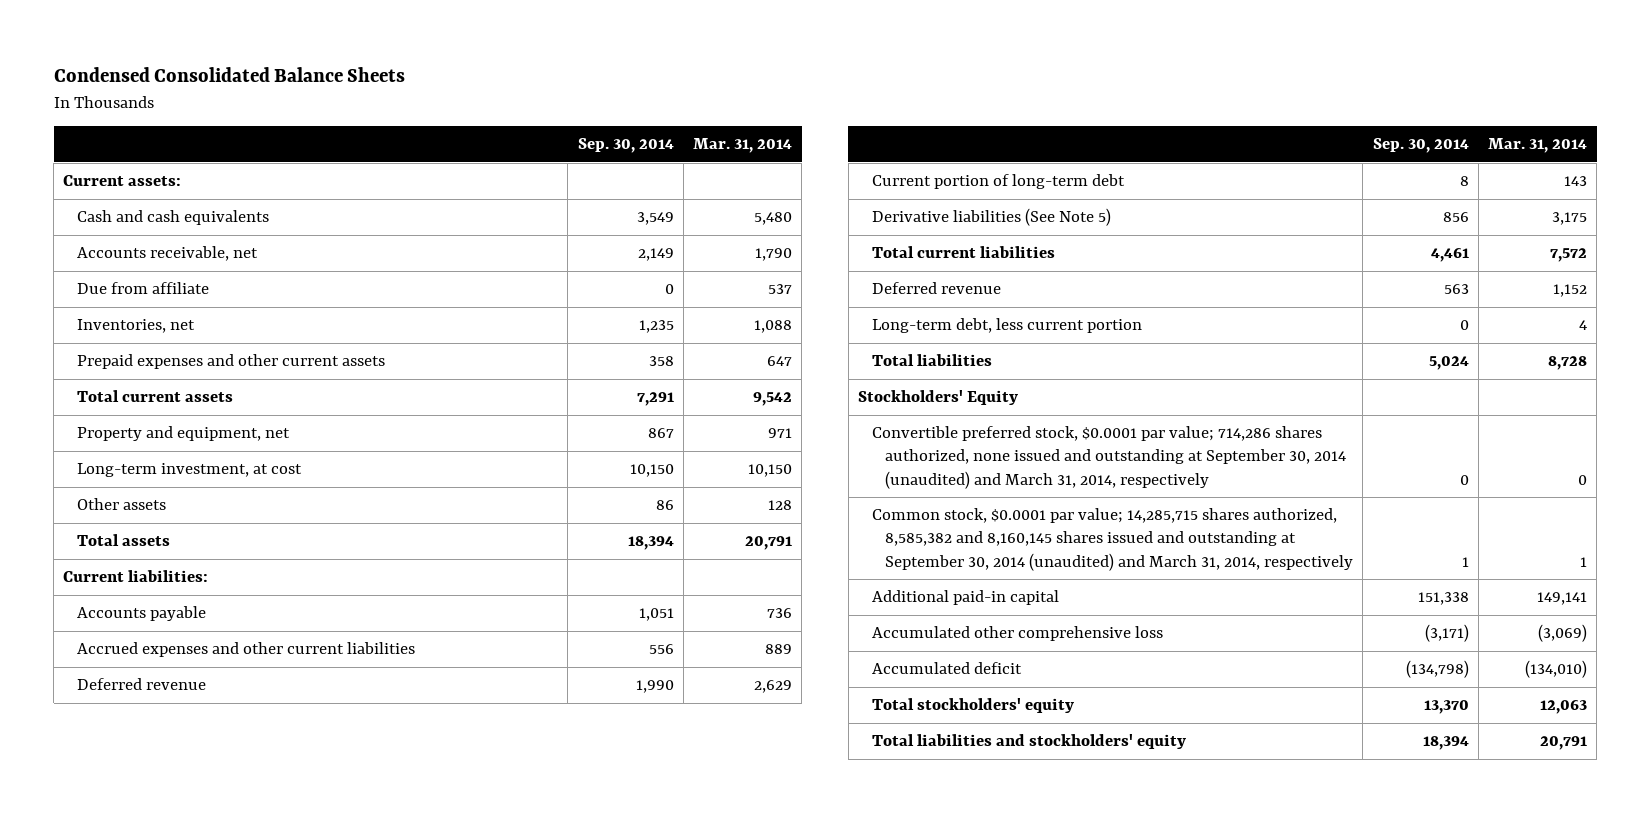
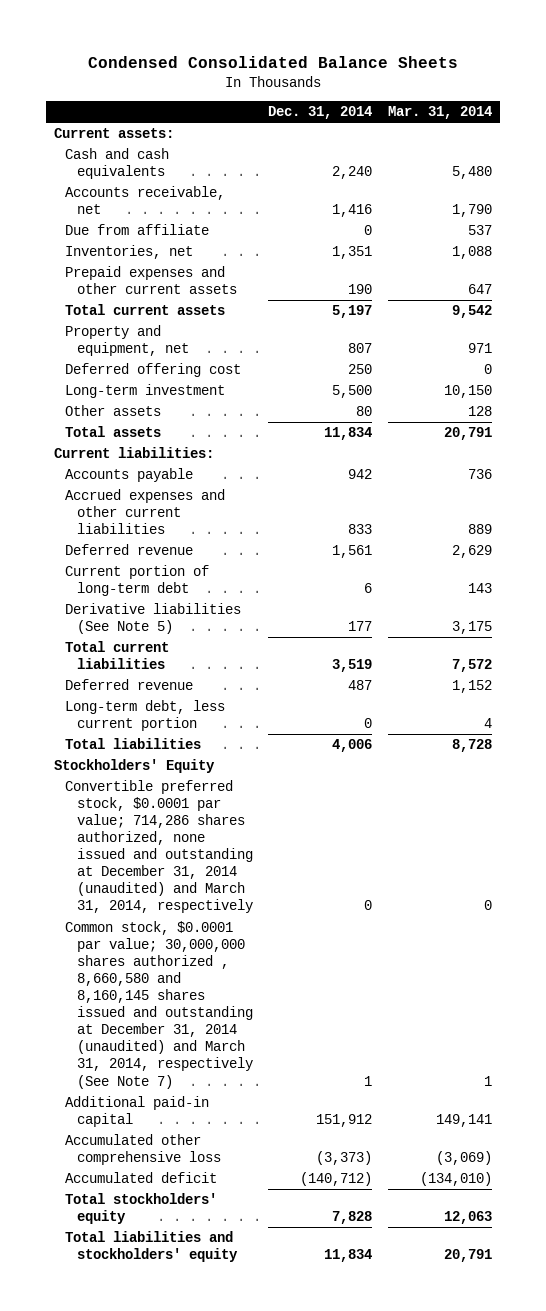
[577,138,674,154] Sep. 30, 2014 -> none
none -> [268,105,373,119] Dec. 31, 2014
none -> [65,363,242,378] Deferred offering cost
[76,463,302,478] Long-term investment, at cost -> [65,384,226,399] Long-term investment
[871,426,1347,489] Convertible preferred stock, $0.0001 par value; 714,286 shares authorized, none issued and outstanding at September 30, 2014 (unaudited) and March 31, 2014, respectively -> [65,780,253,914] Convertible preferred stock, $0.0001 par value; 714,286 shares authorized, none issued and outstanding at December 31, 2014 (unaudited) and March 31, 2014, respectively
[871,508,1354,571] Common stock, $0.0001 par value; 14,285,715 shares authorized, 8,585,382 and 8,160,145 shares issued and outstanding at September 30, 2014 (unaudited) and March 31, 2014, respectively -> [65,921,253,1089] Common stock, $0.0001 par value; 30,000,000 shares authorized , 8,660,580 and 8,160,145 shares issued and outstanding at December 31, 2014 (unaudited) and March 31, 2014, respectively (See Note 7)

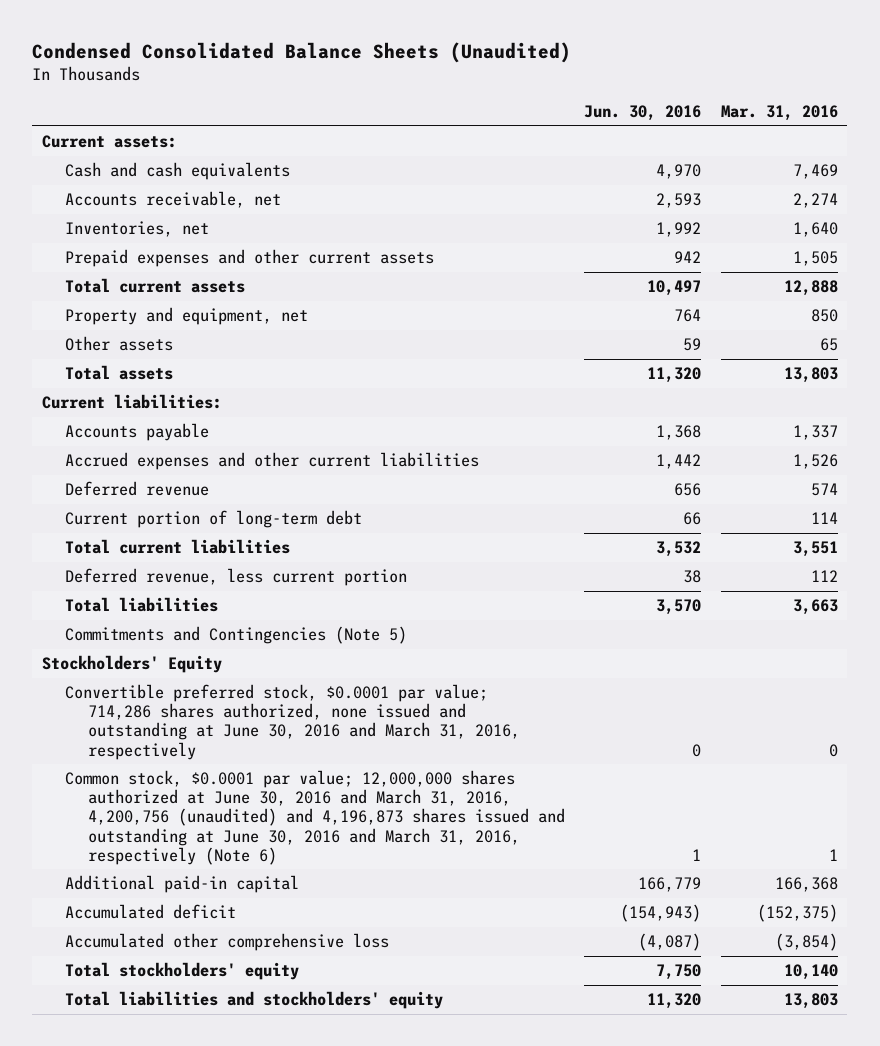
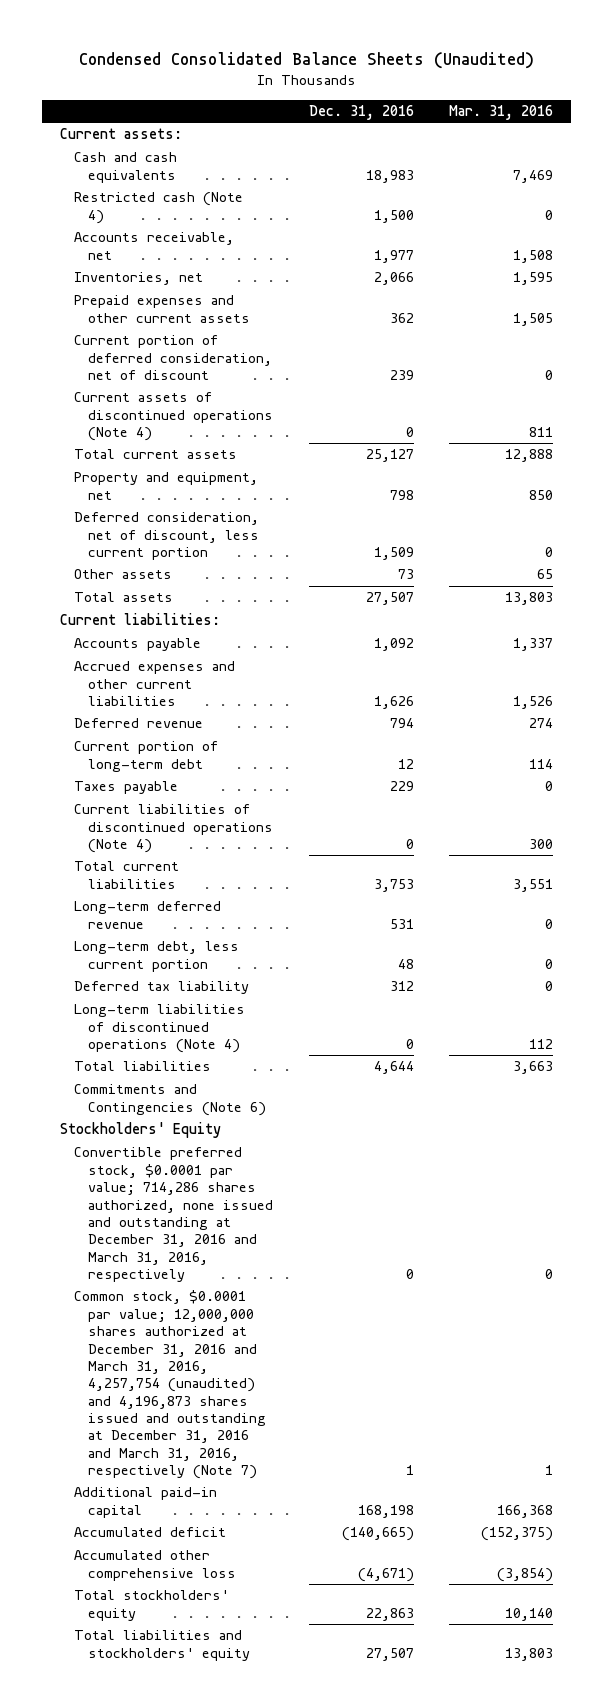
[584,104,702,121] Jun. 30, 2016 -> none
none -> [308,104,414,120] Dec. 31, 2016
none -> [74,192,244,224] Restricted cash (Note 4)
[792,193,838,209] 2,274 -> [513,249,554,263] 1,508
[792,222,838,238] 1,640 -> [513,272,554,286] 1,595
none -> [74,335,273,381] Current portion of deferred consideration, net of discount
none -> [74,392,274,442] Current assets of discontinued operations (Note 4)
none -> [74,512,260,561] Deferred consideration, net of discount, less current portion
[810,483,838,497] 574 -> [529,718,554,729] 274
none -> [74,781,179,795] Taxes payable
none -> [74,804,274,854] Current liabilities of discontinued operations (Note 4)
[65,568,408,587] Deferred revenue, less current portion -> [74,901,222,929] Long-term deferred revenue
[810,570,838,583] 112 -> [545,918,554,929] 0
none -> [74,941,240,972] Long-term debt, less current portion
none -> [74,981,250,995] Deferred tax liability
none -> [74,1004,246,1054] Long-term liabilities of discontinued operations (Note 4)
[65,626,408,645] Commitments and Contingencies (Note 5) -> [74,1084,267,1116] Commitments and Contingencies (Note 6)
[65,684,521,760] Convertible preferred stock, $0.0001 par value; 714,286 shares authorized, none issued and outstanding at June 30, 2016 and March 31, 2016, respectively -> [74,1147,274,1282] Convertible preferred stock, $0.0001 par value; 714,286 shares authorized, none issued and outstanding at December 31, 2016 and March 31, 2016, respectively
[65,770,566,865] Common stock, $0.0001 par value; 12,000,000 shares authorized at June 30, 2016 and March 31, 2016, 4,200,756 (unaudited) and 4,196,873 shares issued and outstanding at June 30, 2016 and March 31, 2016, respectively (Note 6) -> [74,1290,267,1479] Common stock, $0.0001 par value; 12,000,000 shares authorized at December 31, 2016 and March 31, 2016, 4,257,754 (unaudited) and 4,196,873 shares issued and outstanding at December 31, 2016 and March 31, 2016, respectively (Note 7)

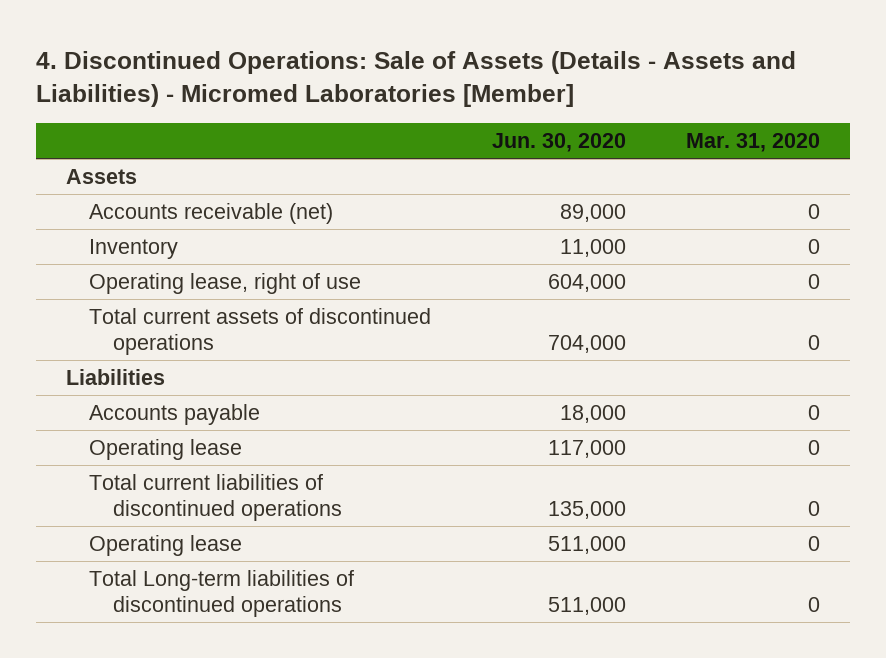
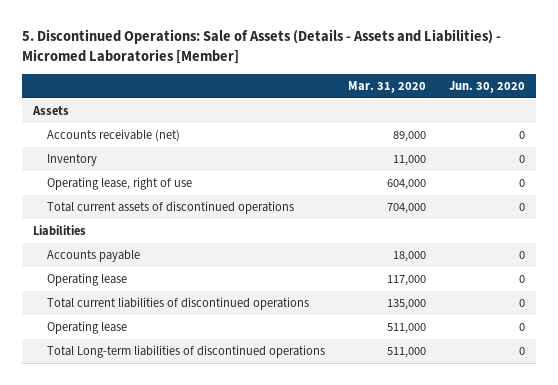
[35,50,796,107] 4. Discontinued Operations: Sale of Assets (Details - Assets and Liabilities) - Micromed Laboratories [Member] -> [21,29,501,65] 5. Discontinued Operations: Sale of Assets (Details - Assets and Liabilities) - Micromed Laboratories [Member]
[559,203,626,222] 89,000 -> [518,131,525,140] 0
[807,203,820,219] 0 -> [393,131,427,143] 89,000
[559,238,626,257] 11,000 -> [518,155,525,164] 0
[807,238,820,254] 0 -> [393,155,427,167] 11,000
[547,273,626,292] 604,000 -> [518,179,525,188] 0
[807,273,820,289] 0 -> [387,179,427,191] 604,000
[547,334,626,353] 704,000 -> [518,203,525,212] 0
[807,334,820,350] 0 -> [387,203,427,215] 704,000
[559,404,626,423] 18,000 -> [518,251,525,260] 0
[807,404,820,420] 0 -> [393,251,427,263] 18,000
[547,439,626,458] 117,000 -> [518,275,525,284] 0
[807,439,820,455] 0 -> [387,275,427,287] 117,000
[547,500,626,519] 135,000 -> [518,299,525,308] 0
[807,500,820,516] 0 -> [387,299,427,311] 135,000
[547,535,626,554] 511,000 -> [518,323,525,332] 0
[807,535,820,551] 0 -> [387,323,427,335] 511,000
[547,596,626,615] 511,000 -> [518,347,525,356] 0
[807,596,820,612] 0 -> [387,347,427,359] 511,000

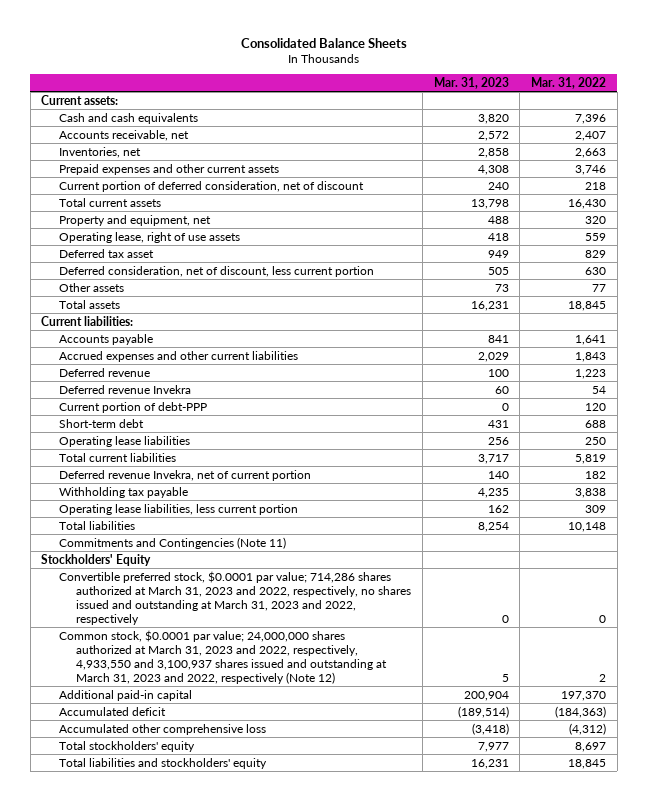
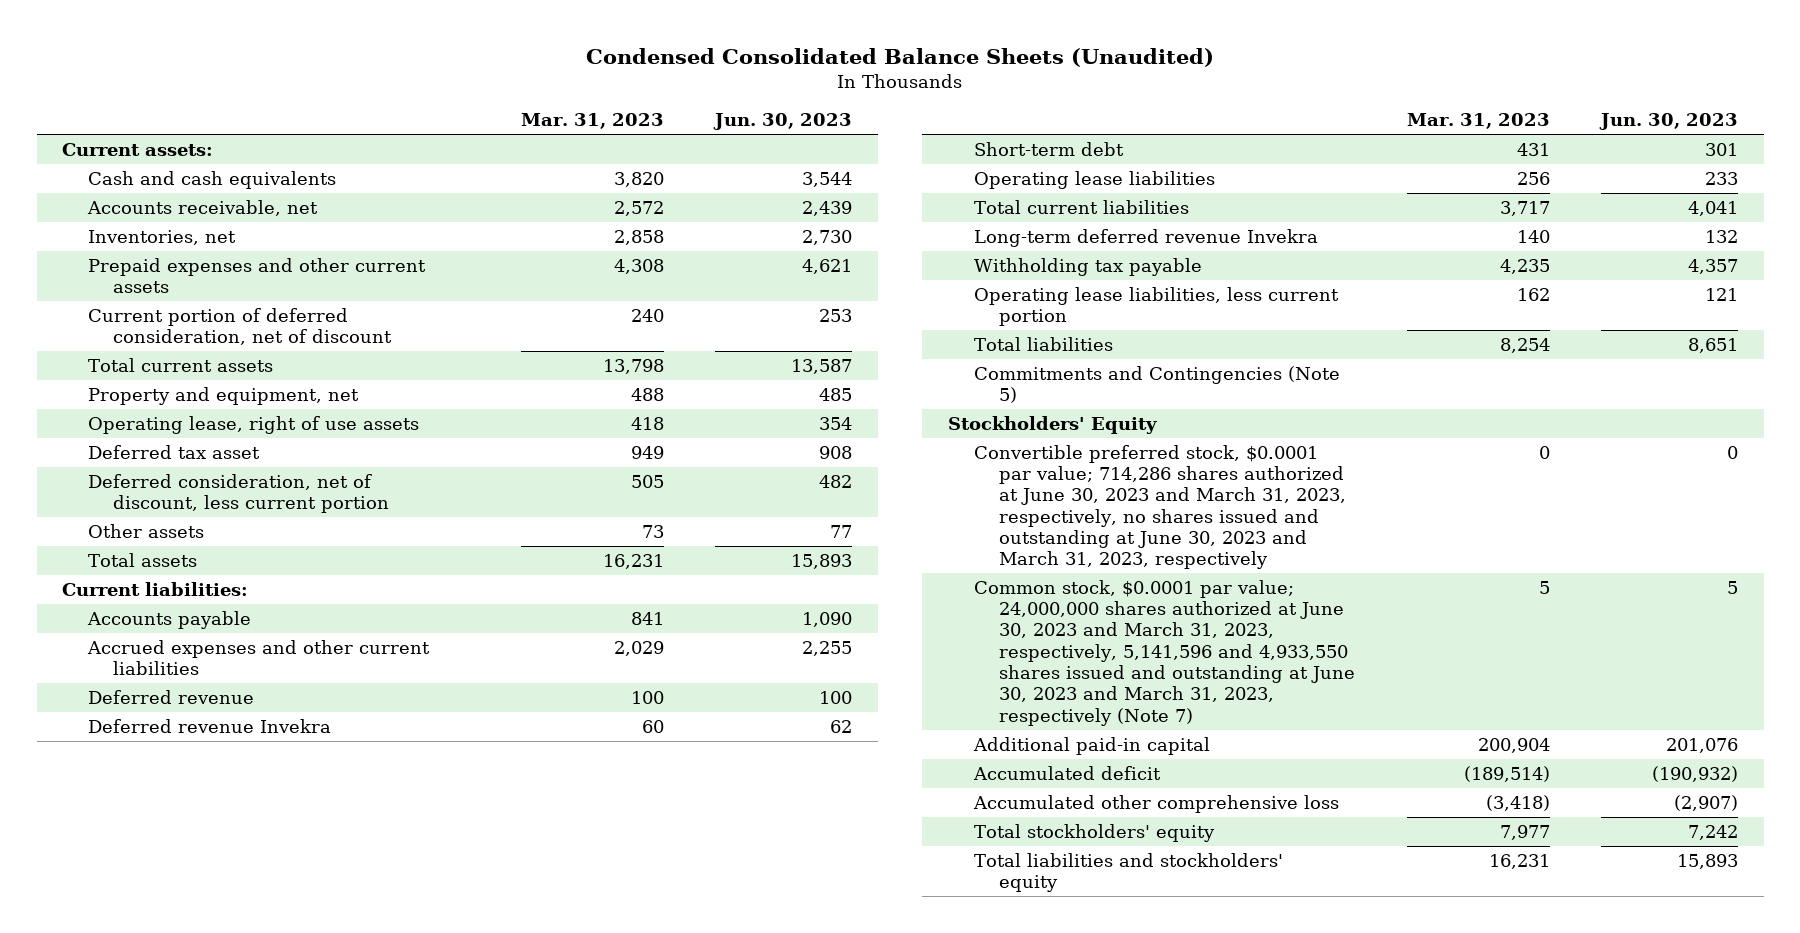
[240,37,407,48] Consolidated Balance Sheets -> [586,48,1215,68] Condensed Consolidated Balance Sheets (Unaudited)
[531,76,607,89] Mar. 31, 2022 -> none
none -> [713,113,853,131] Jun. 30, 2023
[58,401,207,413] Current portion of debt-PPP -> none
[58,469,311,481] Deferred revenue Invekra, net of current portion -> [973,228,1318,247] Long-term deferred revenue Invekra
[58,536,286,549] Commitments and Contingencies (Note 11) -> [973,365,1340,404] Commitments and Contingencies (Note 5)
[58,570,412,625] Convertible preferred stock, $0.0001 par value; 714,286 shares authorized at March 31, 2023 and 2022, respectively, no shares issued and outstanding at March 31, 2023 and 2022, respectively -> [973,444,1347,570] Convertible preferred stock, $0.0001 par value; 714,286 shares authorized at June 30, 2023 and March 31, 2023, respectively, no shares issued and outstanding at June 30, 2023 and March 31, 2023, respectively
[58,629,388,684] Common stock, $0.0001 par value; 24,000,000 shares authorized at March 31, 2023 and 2022, respectively, 4,933,550 and 3,100,937 shares issued and outstanding at March 31, 2023 and 2022, respectively (Note 12) -> [973,579,1356,726] Common stock, $0.0001 par value; 24,000,000 shares authorized at June 30, 2023 and March 31, 2023, respectively, 5,141,596 and 4,933,550 shares issued and outstanding at June 30, 2023 and March 31, 2023, respectively (Note 7)

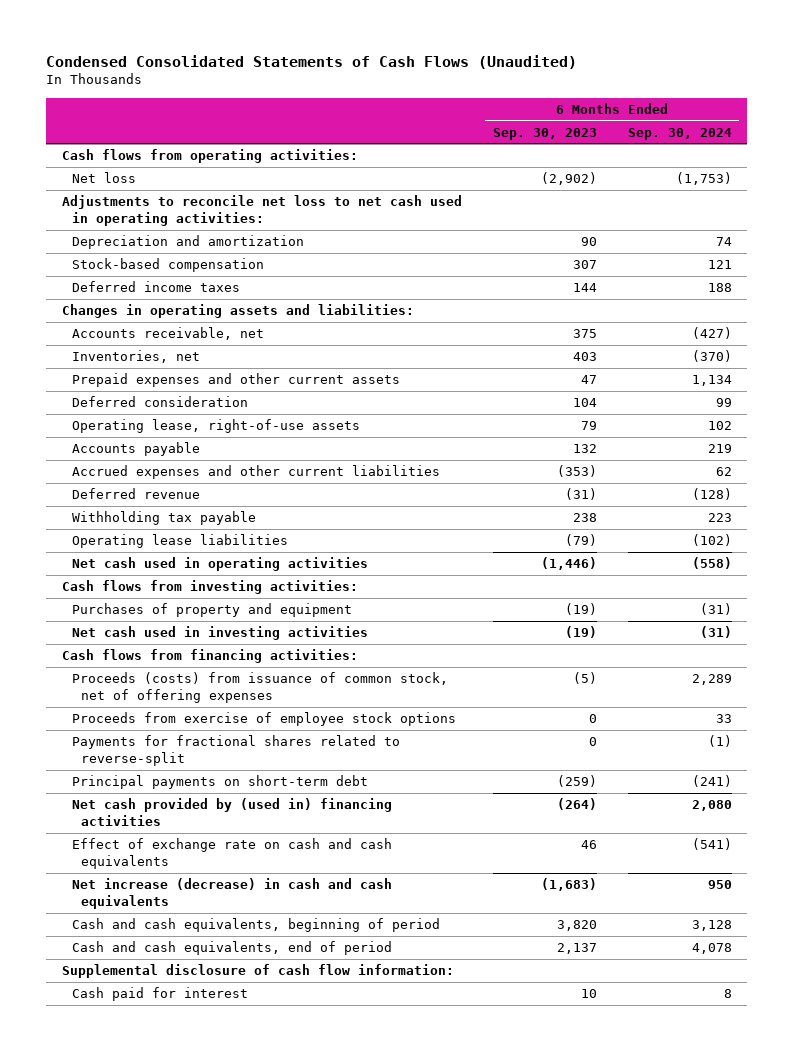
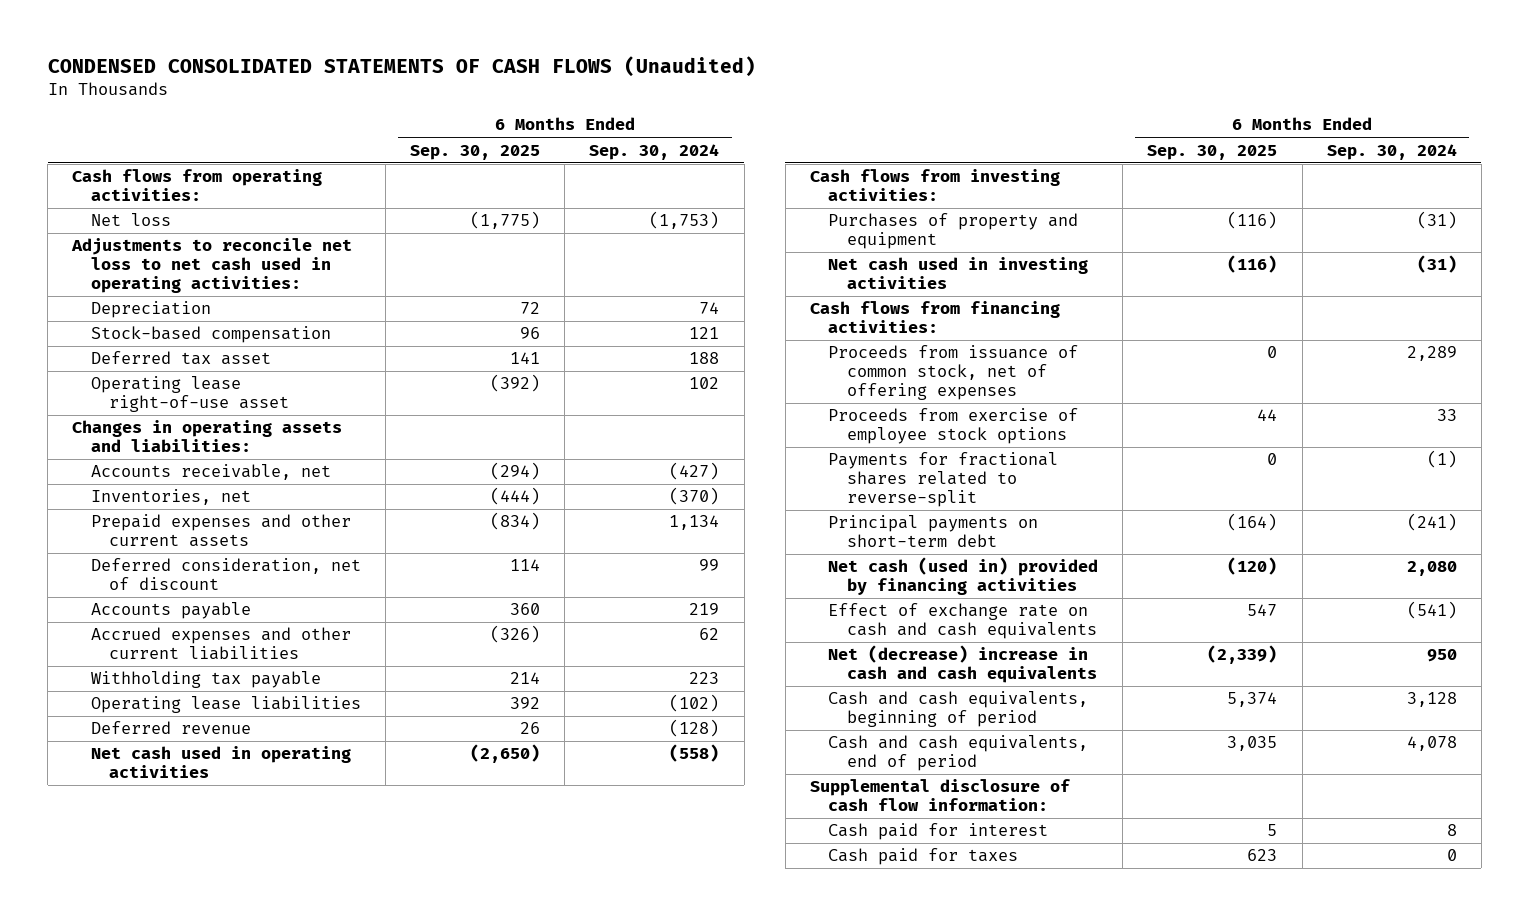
[46,54,578,69] Condensed Consolidated Statements of Cash Flows (Unaudited) -> [47,56,756,78] CONDENSED CONSOLIDATED STATEMENTS OF CASH FLOWS (Unaudited)
[492,127,597,140] Sep. 30, 2023 -> none
none -> [410,144,541,160] Sep. 30, 2025
[71,235,304,250] Depreciation and amortization -> [90,301,211,319] Depreciation
[71,281,240,293] Deferred income taxes -> [90,351,271,366] Deferred tax asset
none -> [90,376,290,413] Operating lease right-of-use asset
[71,419,360,434] Operating lease, right-of-use assets -> none
[71,396,248,408] Deferred consideration -> [90,558,361,591] Deferred consideration, net of discount
[71,488,200,500] Deferred revenue -> [90,721,251,735] Deferred revenue
[71,672,448,704] Proceeds (costs) from issuance of common stock, net of offering expenses -> [828,345,1079,401] Proceeds from issuance of common stock, net of offering expenses
[71,798,392,827] Net cash provided by (used in) financing activities -> [828,557,1099,596] Net cash (used in) provided by financing activities
[71,878,392,910] Net increase (decrease) in cash and cash equivalents -> [828,645,1097,684] Net (decrease) increase in cash and cash equivalents
none -> [828,848,1019,866] Cash paid for taxes

